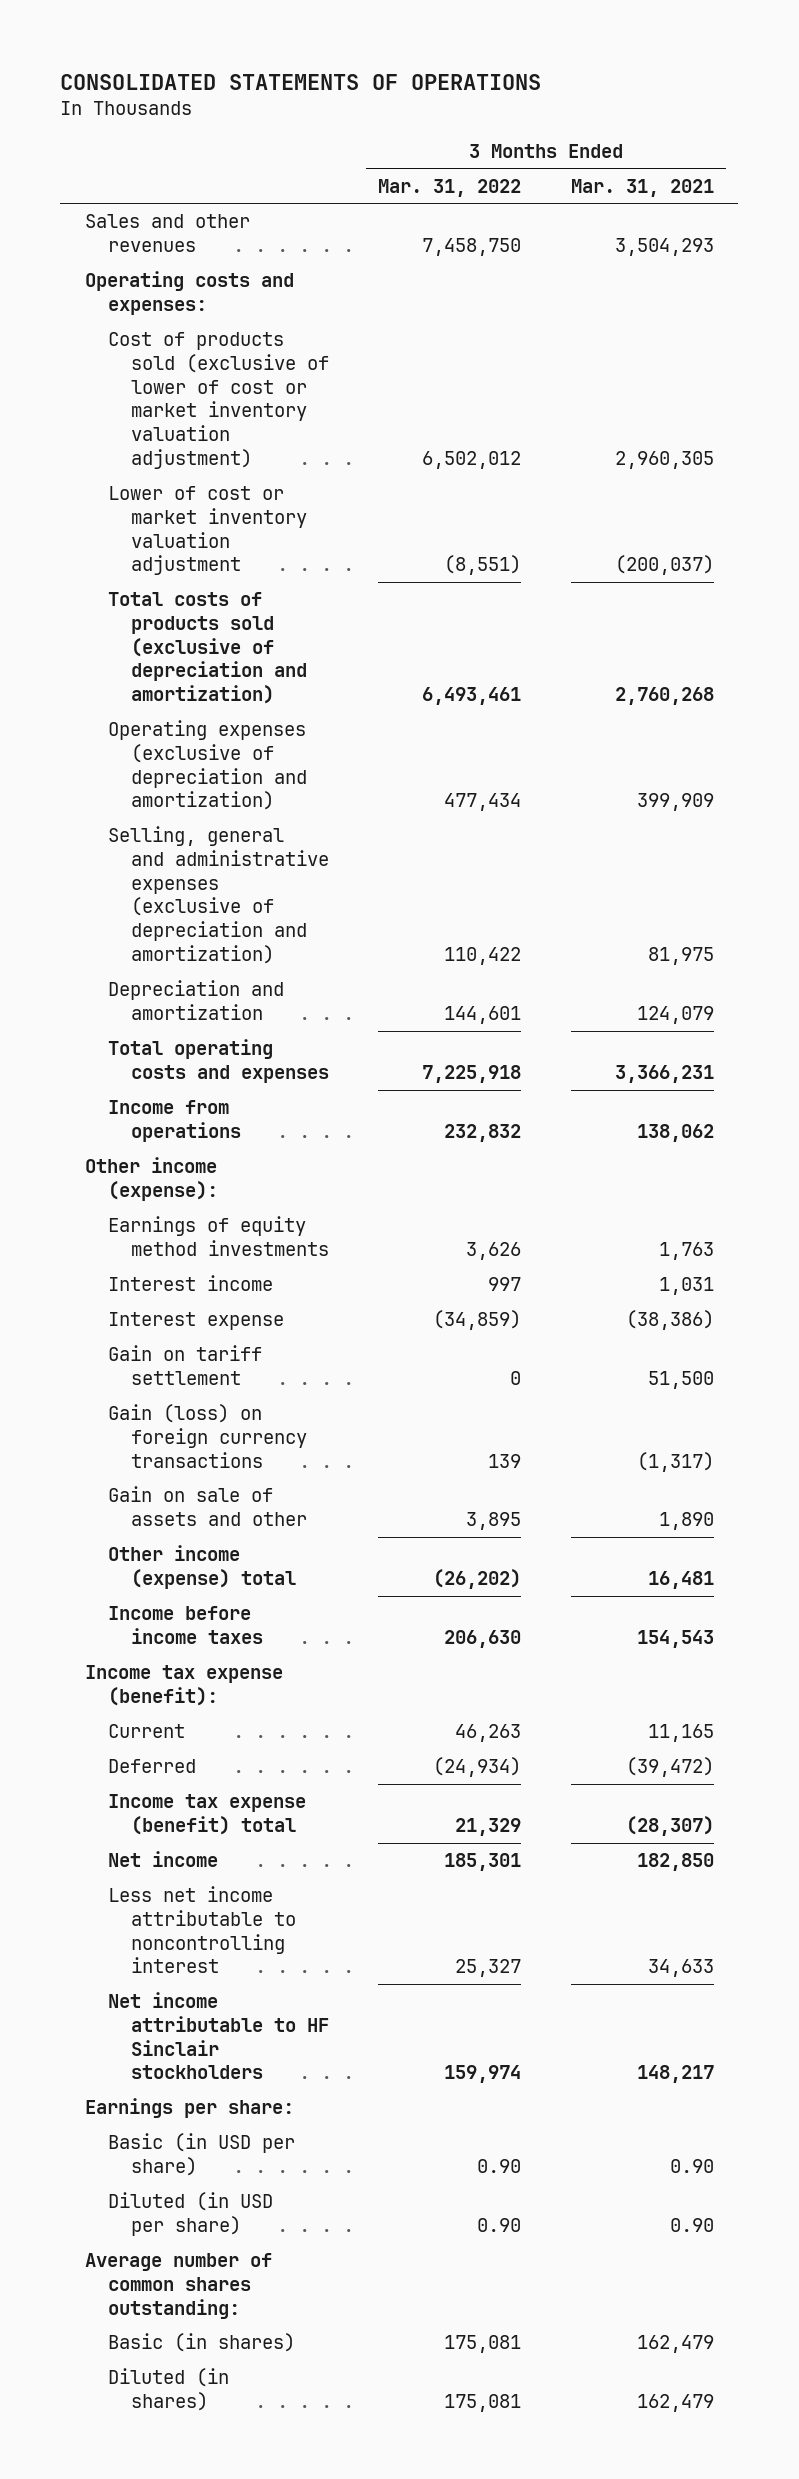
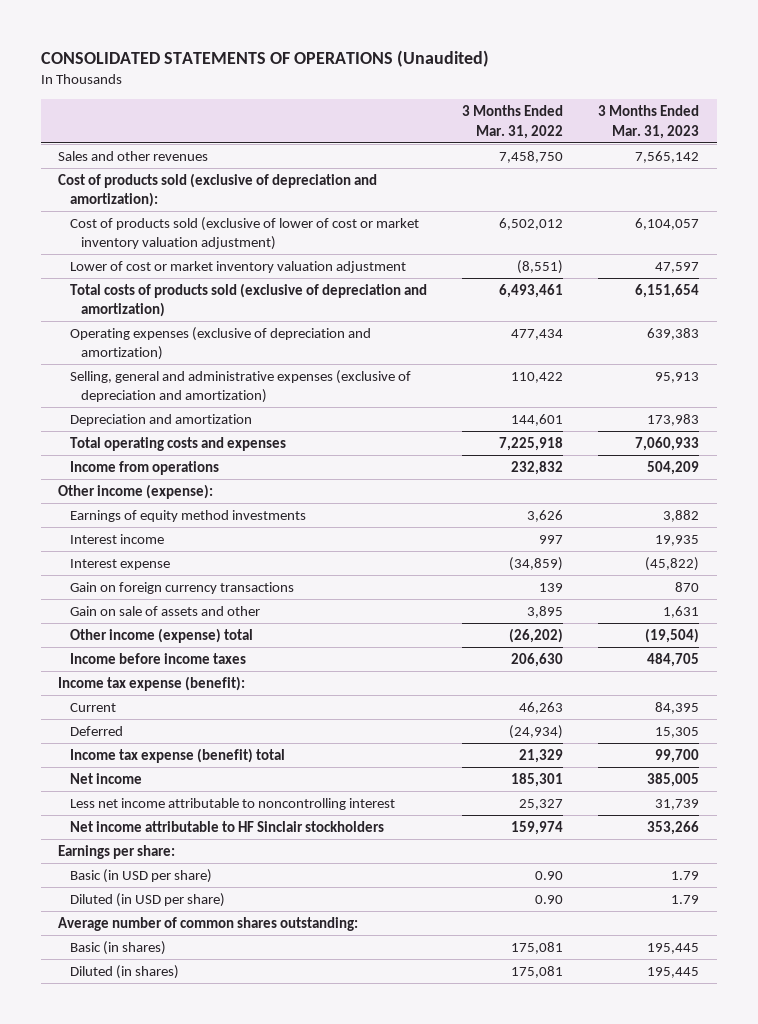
[60,73,542,90] CONSOLIDATED STATEMENTS OF OPERATIONS -> [40,49,489,67] CONSOLIDATED STATEMENTS OF OPERATIONS (Unaudited)
[570,178,714,197] Mar. 31, 2021 -> none
none -> [598,105,700,139] 3 Months Ended Mar. 31, 2023
[85,271,295,316] Operating costs and expenses: -> none
none -> [58,172,378,208] Cost of products sold (exclusive of depreciation and amortization):
[108,1345,263,1386] Gain on tariff settlement -> none
[108,1404,308,1468] Gain (loss) on foreign currency transactions -> [69,581,294,594] Gain on foreign currency transactions

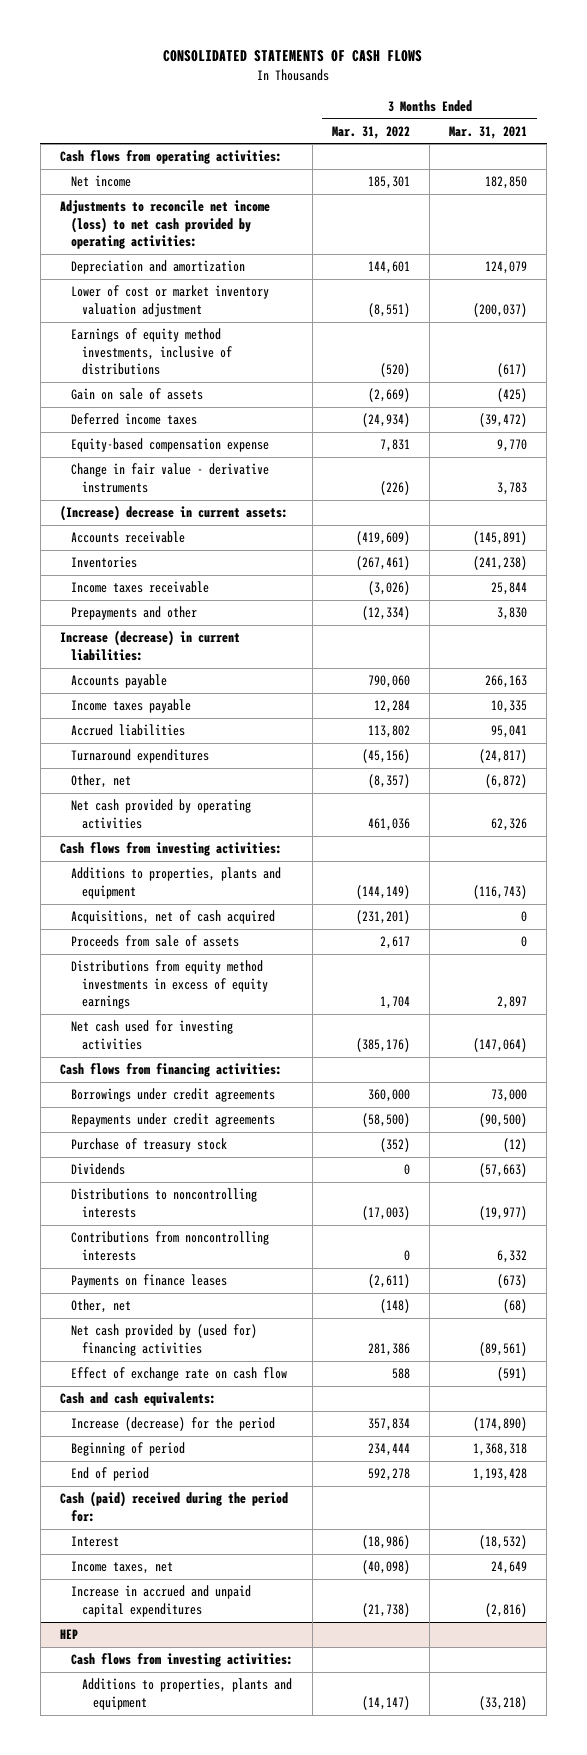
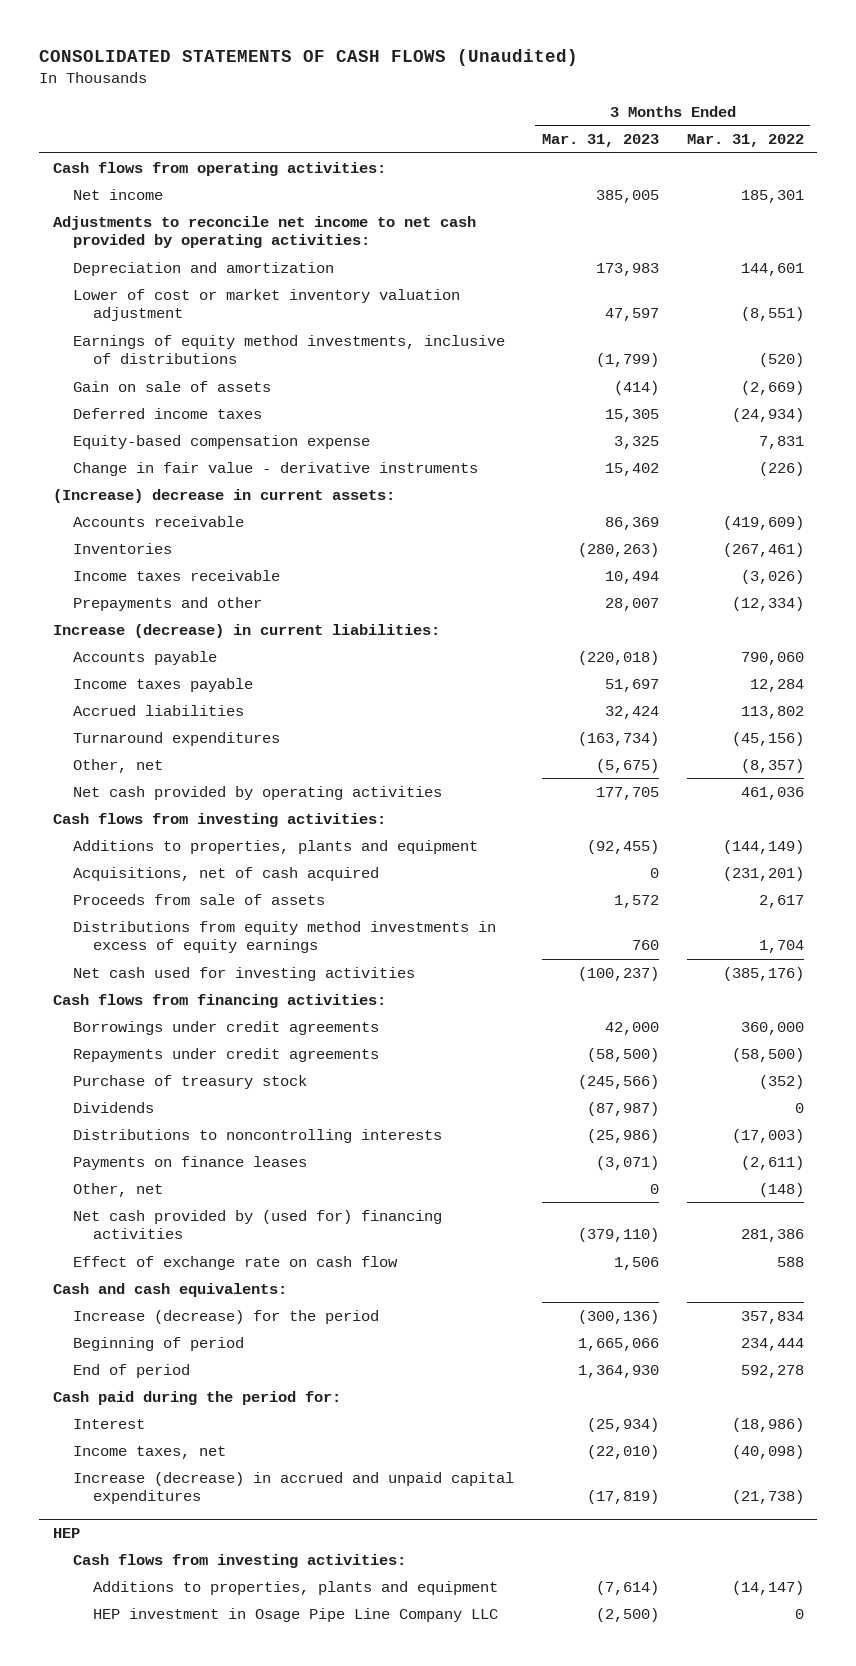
[163,50,423,63] CONSOLIDATED STATEMENTS OF CASH FLOWS -> [38,49,578,67] CONSOLIDATED STATEMENTS OF CASH FLOWS (Unaudited)
[449,125,528,139] Mar. 31, 2021 -> none
none -> [541,134,659,148] Mar. 31, 2023
[59,200,270,250] Adjustments to reconcile net income (loss) to net cash provided by operating activities: -> [52,215,476,249] Adjustments to reconcile net income to net cash provided by operating activities:
[70,1231,269,1261] Contributions from noncontrolling interests -> none
[59,1491,288,1522] Cash (paid) received during the period for: -> [52,1390,341,1405] Cash paid during the period for:
[70,1585,251,1617] Increase in accrued and unpaid capital expenditures -> [72,1471,514,1505] Increase (decrease) in accrued and unpaid capital expenditures
none -> [93,1607,499,1622] HEP investment in Osage Pipe Line Company LLC

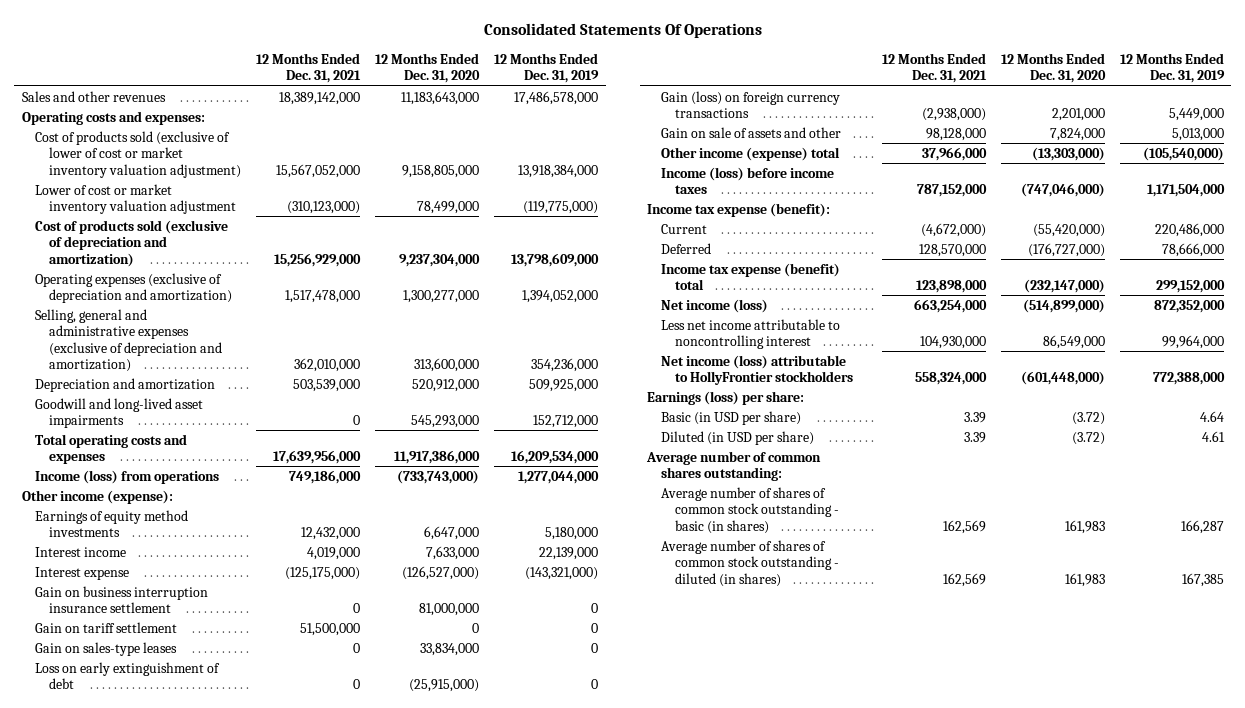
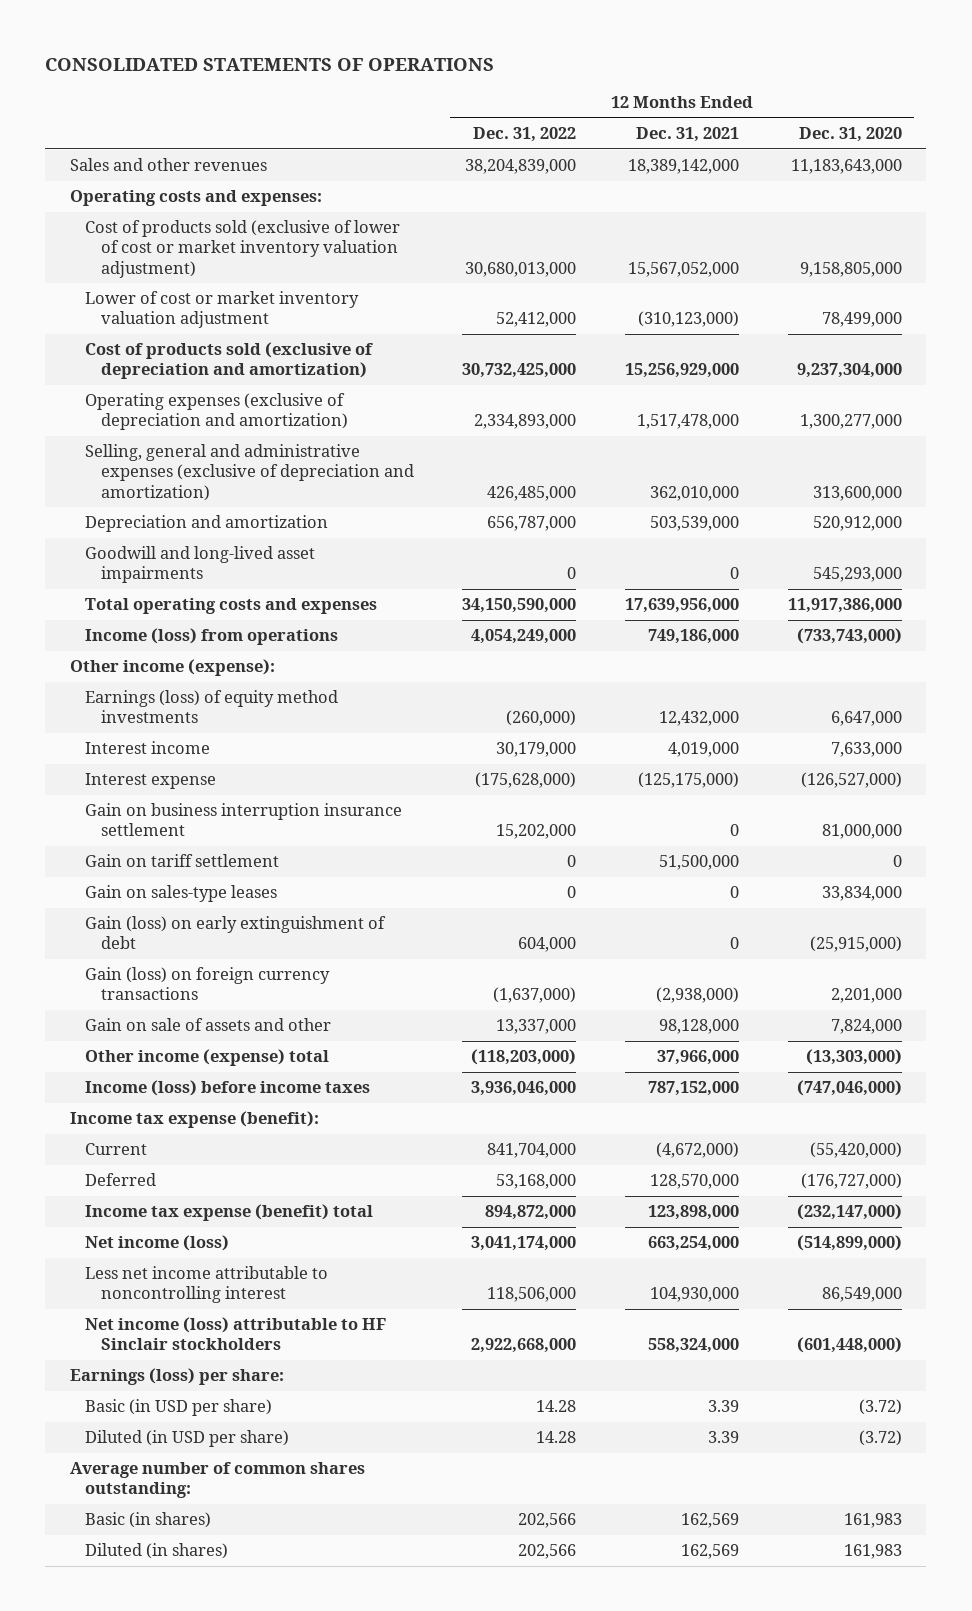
[483,23,762,39] Consolidated Statements Of Operations -> [45,57,495,71] CONSOLIDATED STATEMENTS OF OPERATIONS
[494,52,600,84] 12 Months Ended Dec. 31, 2019 -> none
none -> [473,127,577,143] Dec. 31, 2022
[35,509,189,538] Earnings of equity method investments -> [85,690,339,724] Earnings (loss) of equity method investments
[35,661,221,690] Loss on early extinguishment of debt -> [85,916,387,950] Gain (loss) on early extinguishment of debt
[661,354,853,386] Net income (loss) attributable to HollyFrontier stockholders -> [85,1317,387,1351] Net income (loss) attributable to HF Sinclair stockholders
[661,486,839,534] Average number of shares of common stock outstanding - basic (in shares) -> [85,1512,212,1529] Basic (in shares)
[661,539,839,587] Average number of shares of common stock outstanding - diluted (in shares) -> [85,1543,229,1560] Diluted (in shares)

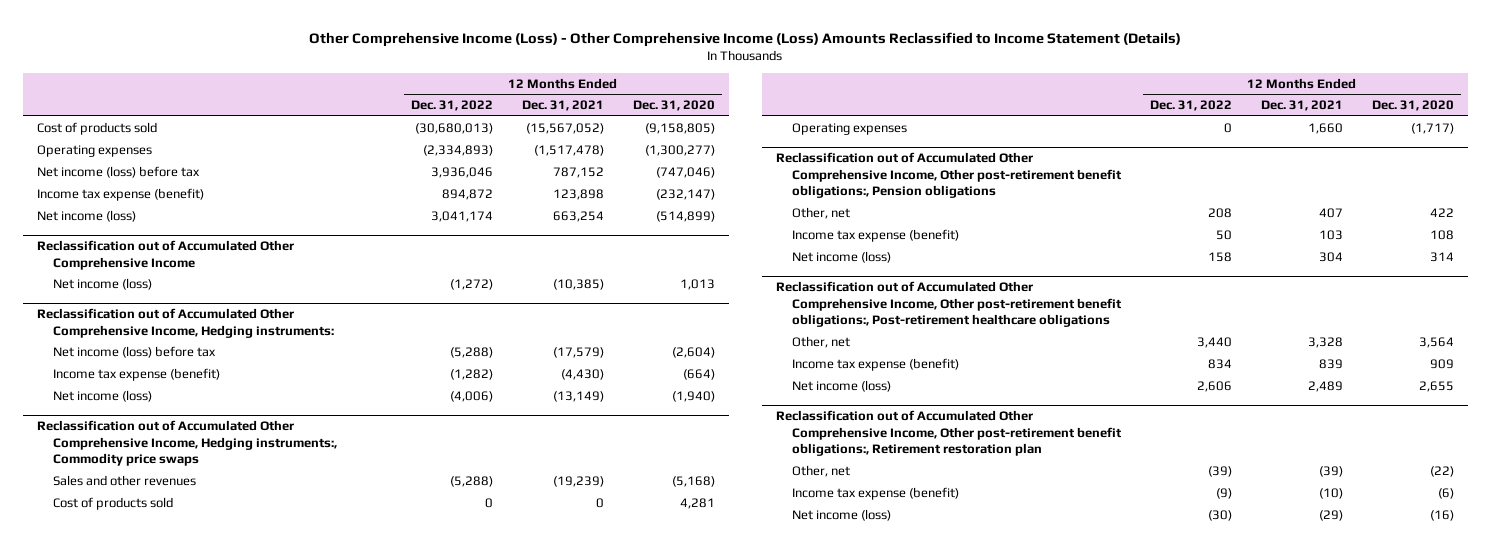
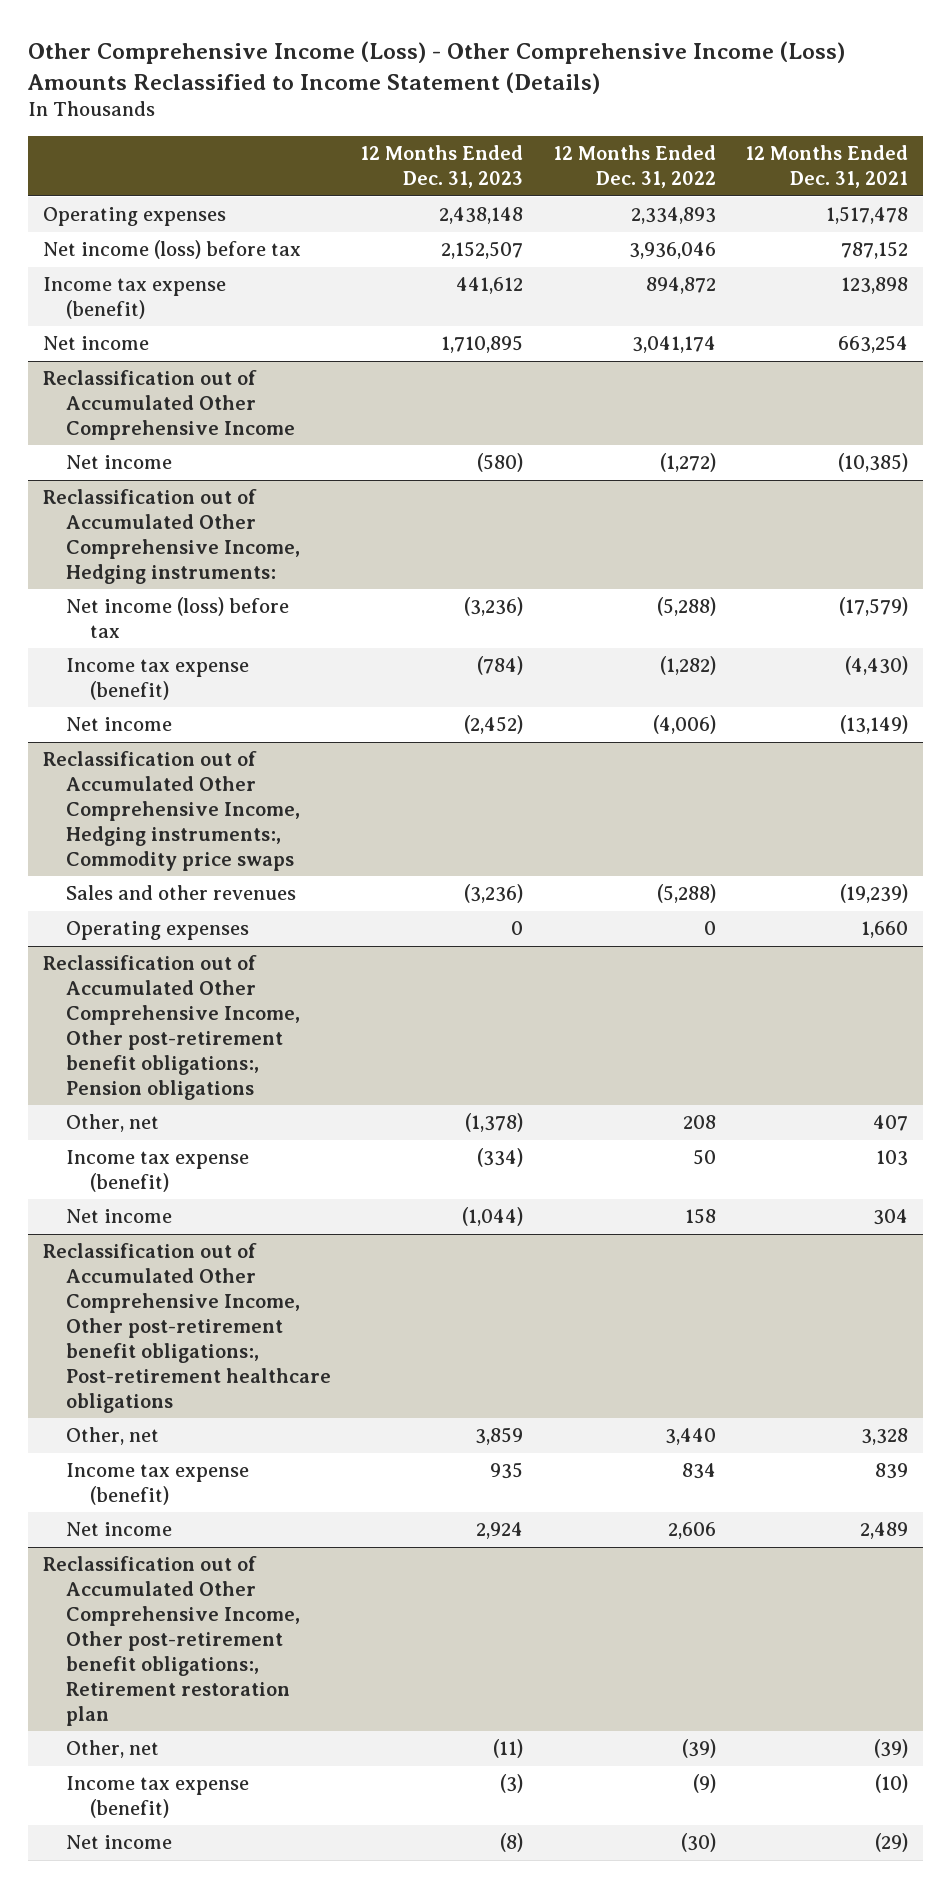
[632,100,715,112] Dec. 31, 2020 -> none
none -> [360,145,524,189] 12 Months Ended Dec. 31, 2023
[37,121,158,135] Cost of products sold -> none
[423,144,494,156] (2,334,893) -> [630,207,716,225] 2,334,893
[534,144,605,156] (1,517,478) -> [825,206,908,225] 1,517,478
[37,209,137,222] Net income (loss) -> [42,336,149,351] Net income
[53,277,153,290] Net income (loss) -> [66,455,173,470] Net income
[53,389,153,402] Net income (loss) -> [66,717,173,732] Net income
[53,496,174,510] Cost of products sold -> none
[792,250,892,263] Net income (loss) -> [66,1209,173,1224] Net income
[792,379,892,392] Net income (loss) -> [66,1522,173,1537] Net income
[792,508,892,521] Net income (loss) -> [66,1835,173,1850] Net income

